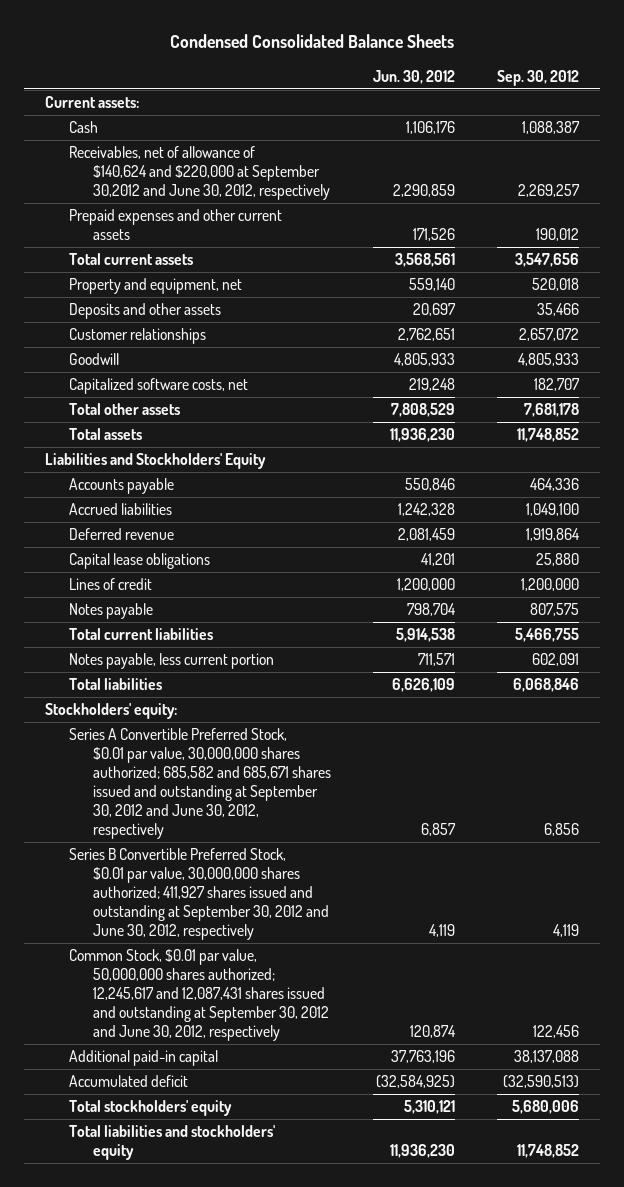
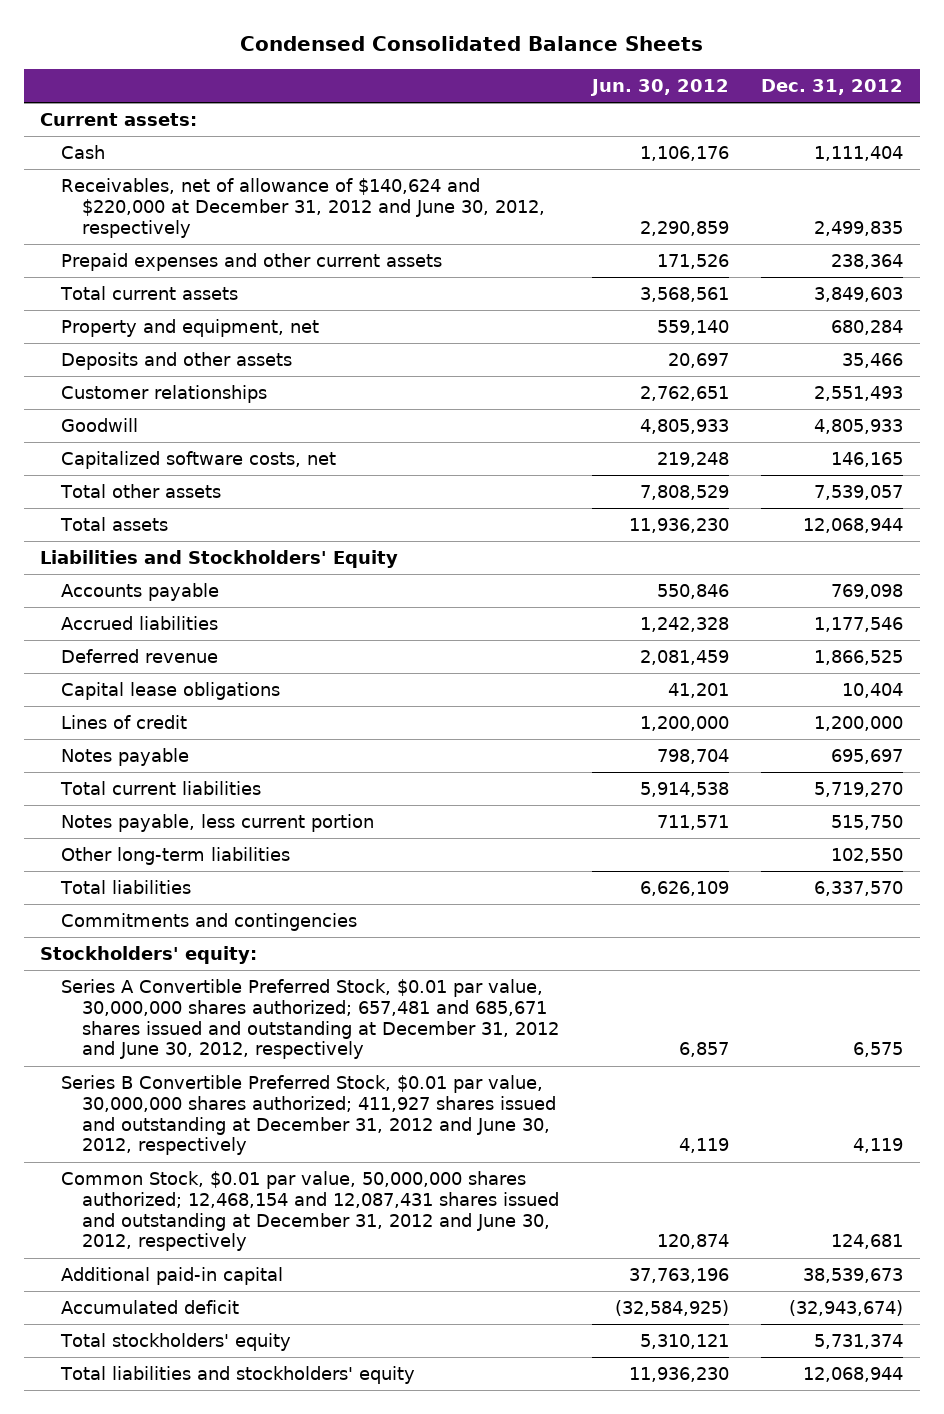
[496,69,579,86] Sep. 30, 2012 -> none
none -> [761,78,904,95] Dec. 31, 2012
[68,146,330,201] Receivables, net of allowance of $140,624 and $220,000 at September 30,2012 and June 30, 2012, respectively -> [61,177,546,238] Receivables, net of allowance of $140,624 and $220,000 at December 31, 2012 and June 30, 2012, respectively
none -> [61,846,291,865] Other long-term liabilities
none -> [61,912,358,931] Commitments and contingencies
[68,728,331,840] Series A Convertible Preferred Stock, $0.01 par value, 30,000,000 shares authorized; 685,582 and 685,671 shares issued and outstanding at September 30, 2012 and June 30, 2012, respectively -> [61,978,560,1060] Series A Convertible Preferred Stock, $0.01 par value, 30,000,000 shares authorized; 657,481 and 685,671 shares issued and outstanding at December 31, 2012 and June 30, 2012, respectively
[68,848,329,941] Series B Convertible Preferred Stock, $0.01 par value, 30,000,000 shares authorized; 411,927 shares issued and outstanding at September 30, 2012 and June 30, 2012, respectively -> [61,1074,557,1156] Series B Convertible Preferred Stock, $0.01 par value, 30,000,000 shares authorized; 411,927 shares issued and outstanding at December 31, 2012 and June 30, 2012, respectively
[68,949,329,1042] Common Stock, $0.01 par value, 50,000,000 shares authorized; 12,245,617 and 12,087,431 shares issued and outstanding at September 30, 2012 and June 30, 2012, respectively -> [61,1170,560,1252] Common Stock, $0.01 par value, 50,000,000 shares authorized; 12,468,154 and 12,087,431 shares issued and outstanding at December 31, 2012 and June 30, 2012, respectively

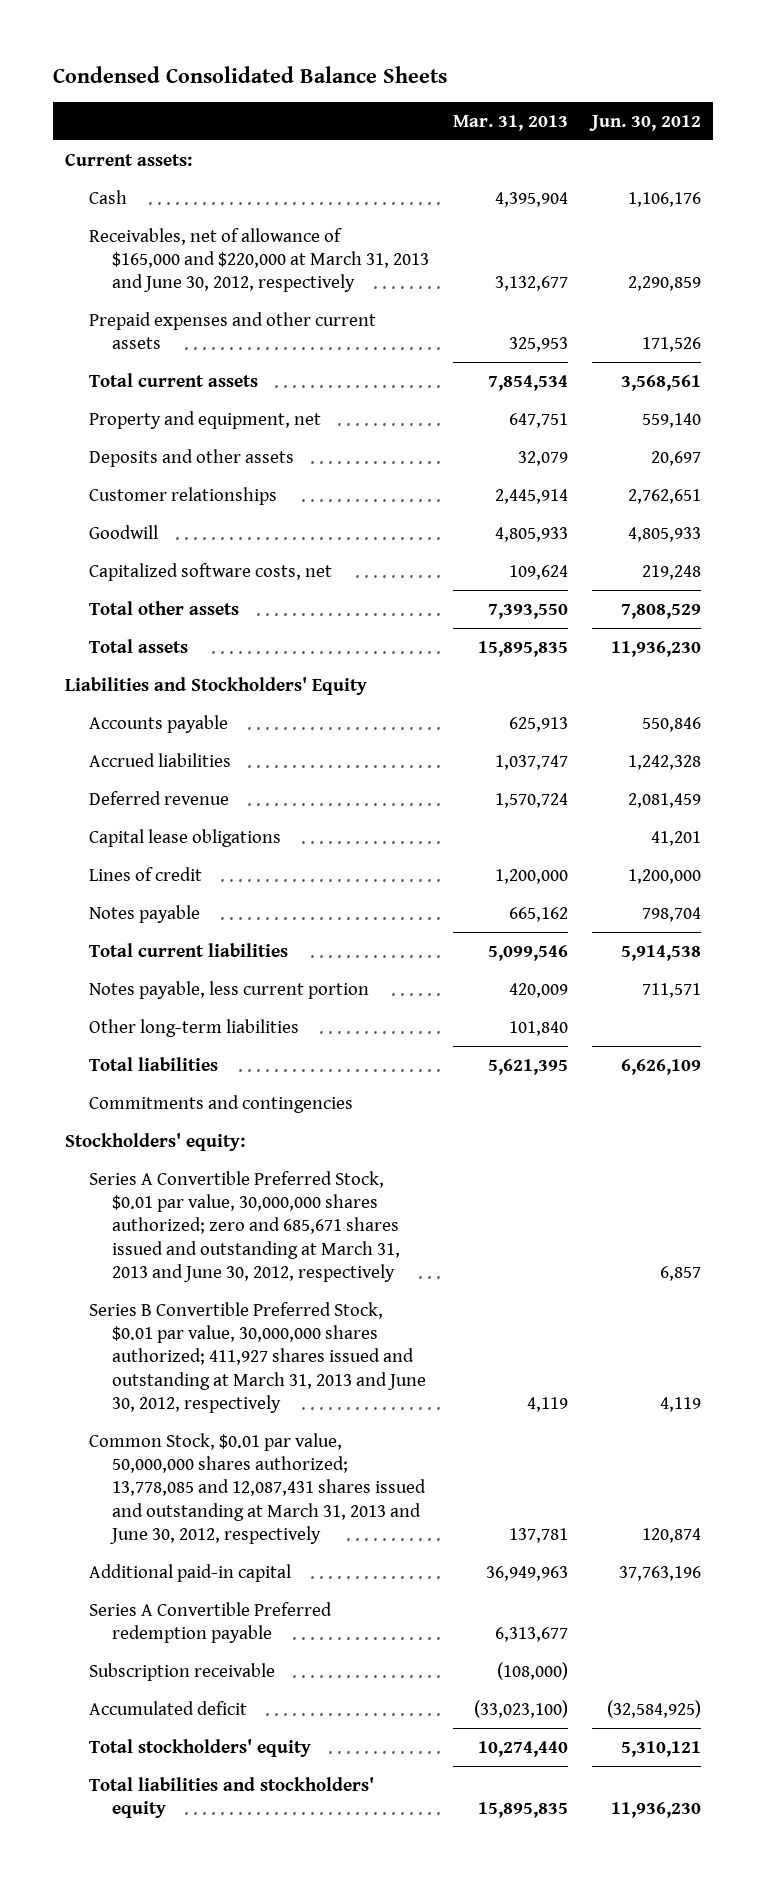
[761,78,904,95] Dec. 31, 2012 -> none
none -> [453,115,569,132] Mar. 31, 2013
[61,177,546,238] Receivables, net of allowance of $140,624 and $220,000 at December 31, 2012 and June 30, 2012, respectively -> [88,227,430,293] Receivables, net of allowance of $165,000 and $220,000 at March 31, 2013 and June 30, 2012, respectively
[61,978,560,1060] Series A Convertible Preferred Stock, $0.01 par value, 30,000,000 shares authorized; 657,481 and 685,671 shares issued and outstanding at December 31, 2012 and June 30, 2012, respectively -> [88,1170,401,1282] Series A Convertible Preferred Stock, $0.01 par value, 30,000,000 shares authorized; zero and 685,671 shares issued and outstanding at March 31, 2013 and June 30, 2012, respectively
[61,1074,557,1156] Series B Convertible Preferred Stock, $0.01 par value, 30,000,000 shares authorized; 411,927 shares issued and outstanding at December 31, 2012 and June 30, 2012, respectively -> [88,1301,427,1413] Series B Convertible Preferred Stock, $0.01 par value, 30,000,000 shares authorized; 411,927 shares issued and outstanding at March 31, 2013 and June 30, 2012, respectively
[61,1170,560,1252] Common Stock, $0.01 par value, 50,000,000 shares authorized; 12,468,154 and 12,087,431 shares issued and outstanding at December 31, 2012 and June 30, 2012, respectively -> [88,1432,427,1544] Common Stock, $0.01 par value, 50,000,000 shares authorized; 13,778,085 and 12,087,431 shares issued and outstanding at March 31, 2013 and June 30, 2012, respectively
none -> [88,1601,332,1644] Series A Convertible Preferred redemption payable
none -> [88,1662,275,1681] Subscription receivable

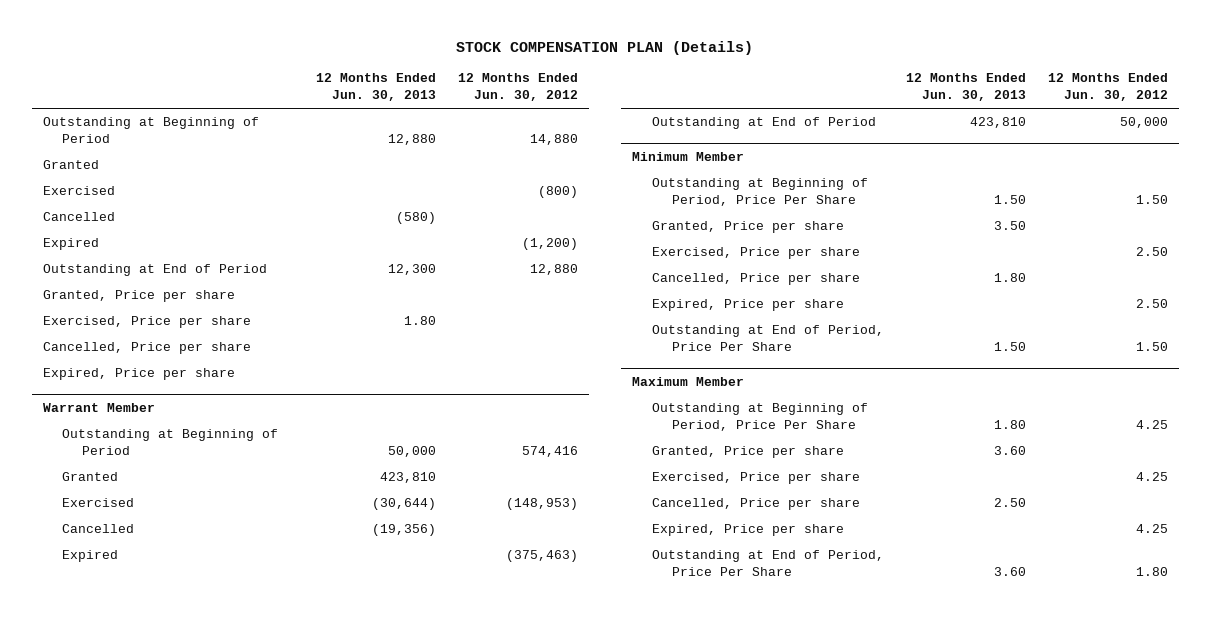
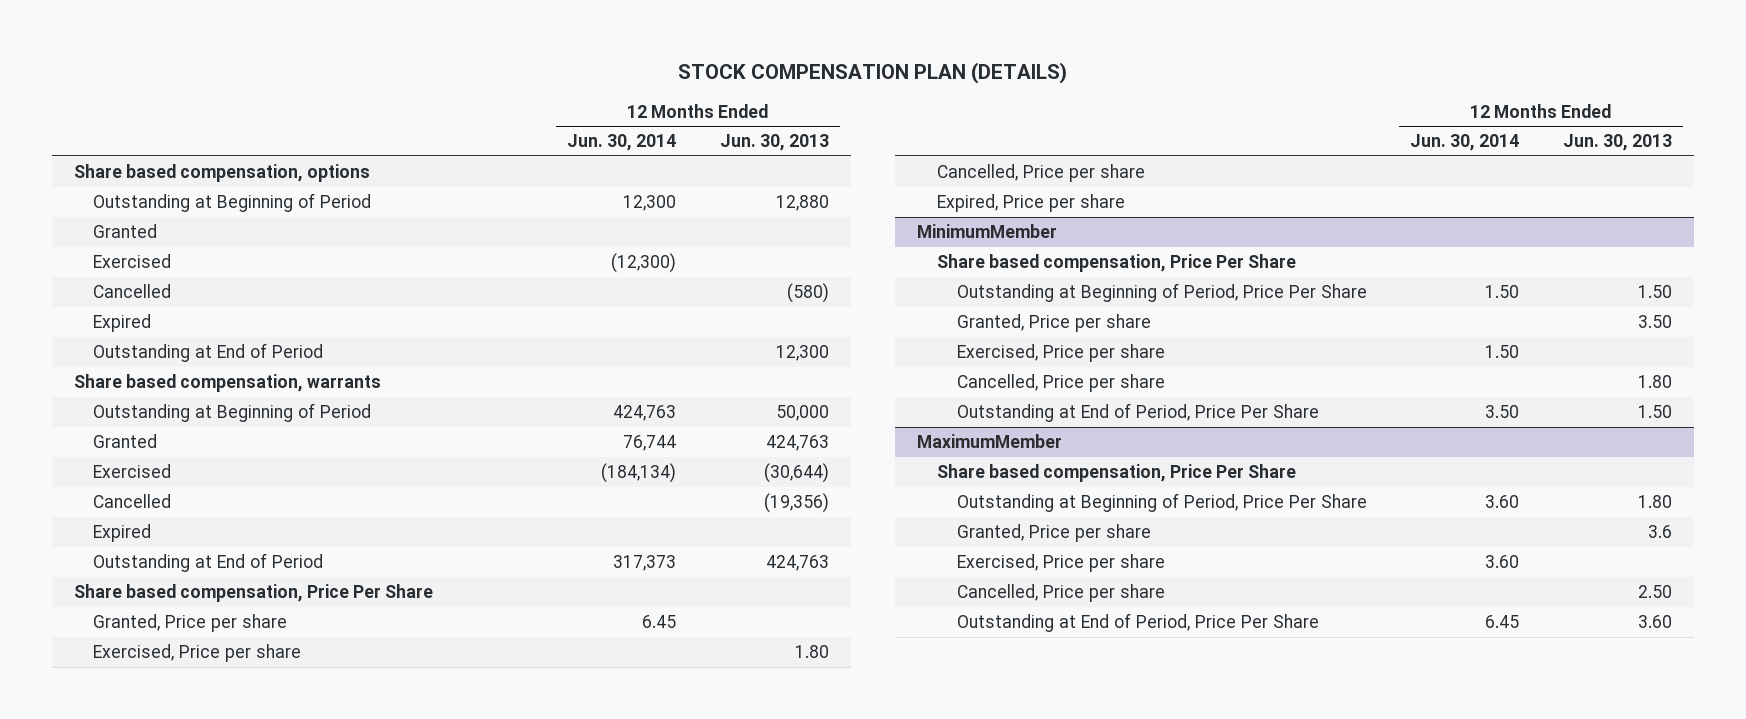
[456,40,754,55] STOCK COMPENSATION PLAN (Details) -> [677,62,1067,85] STOCK COMPENSATION PLAN (DETAILS)
[457,73,578,102] 12 Months Ended Jun. 30, 2012 -> none
none -> [567,134,677,152] Jun. 30, 2014
none -> [73,164,370,183] Share based compensation, options
[42,402,155,412] Warrant Member -> none
none -> [73,374,381,393] Share based compensation, warrants
[380,472,437,484] 423,810 -> [765,435,829,452] 424,763
[632,151,745,161] Minimum Member -> none
[969,117,1026,129] 423,810 -> [765,555,829,572] 424,763
none -> [73,584,433,603] Share based compensation, Price Per Share
[42,290,235,303] Granted, Price per share -> [93,614,288,633] Granted, Price per share
[42,316,251,329] Exercised, Price per share -> [93,644,302,663] Exercised, Price per share
[42,342,251,355] Cancelled, Price per share -> [936,164,1145,183] Cancelled, Price per share
[42,368,235,381] Expired, Price per share -> [936,194,1125,213] Expired, Price per share
none -> [916,224,1057,239] MinimumMember
none -> [936,254,1296,273] Share based compensation, Price Per Share
[652,299,845,312] Expired, Price per share -> none
[632,376,745,386] Maximum Member -> none
none -> [916,434,1062,449] MaximumMember
none -> [936,464,1296,483] Share based compensation, Price Per Share
[993,446,1026,456] 3.60 -> [1648,525,1673,539] 3.6
[652,524,845,537] Expired, Price per share -> none

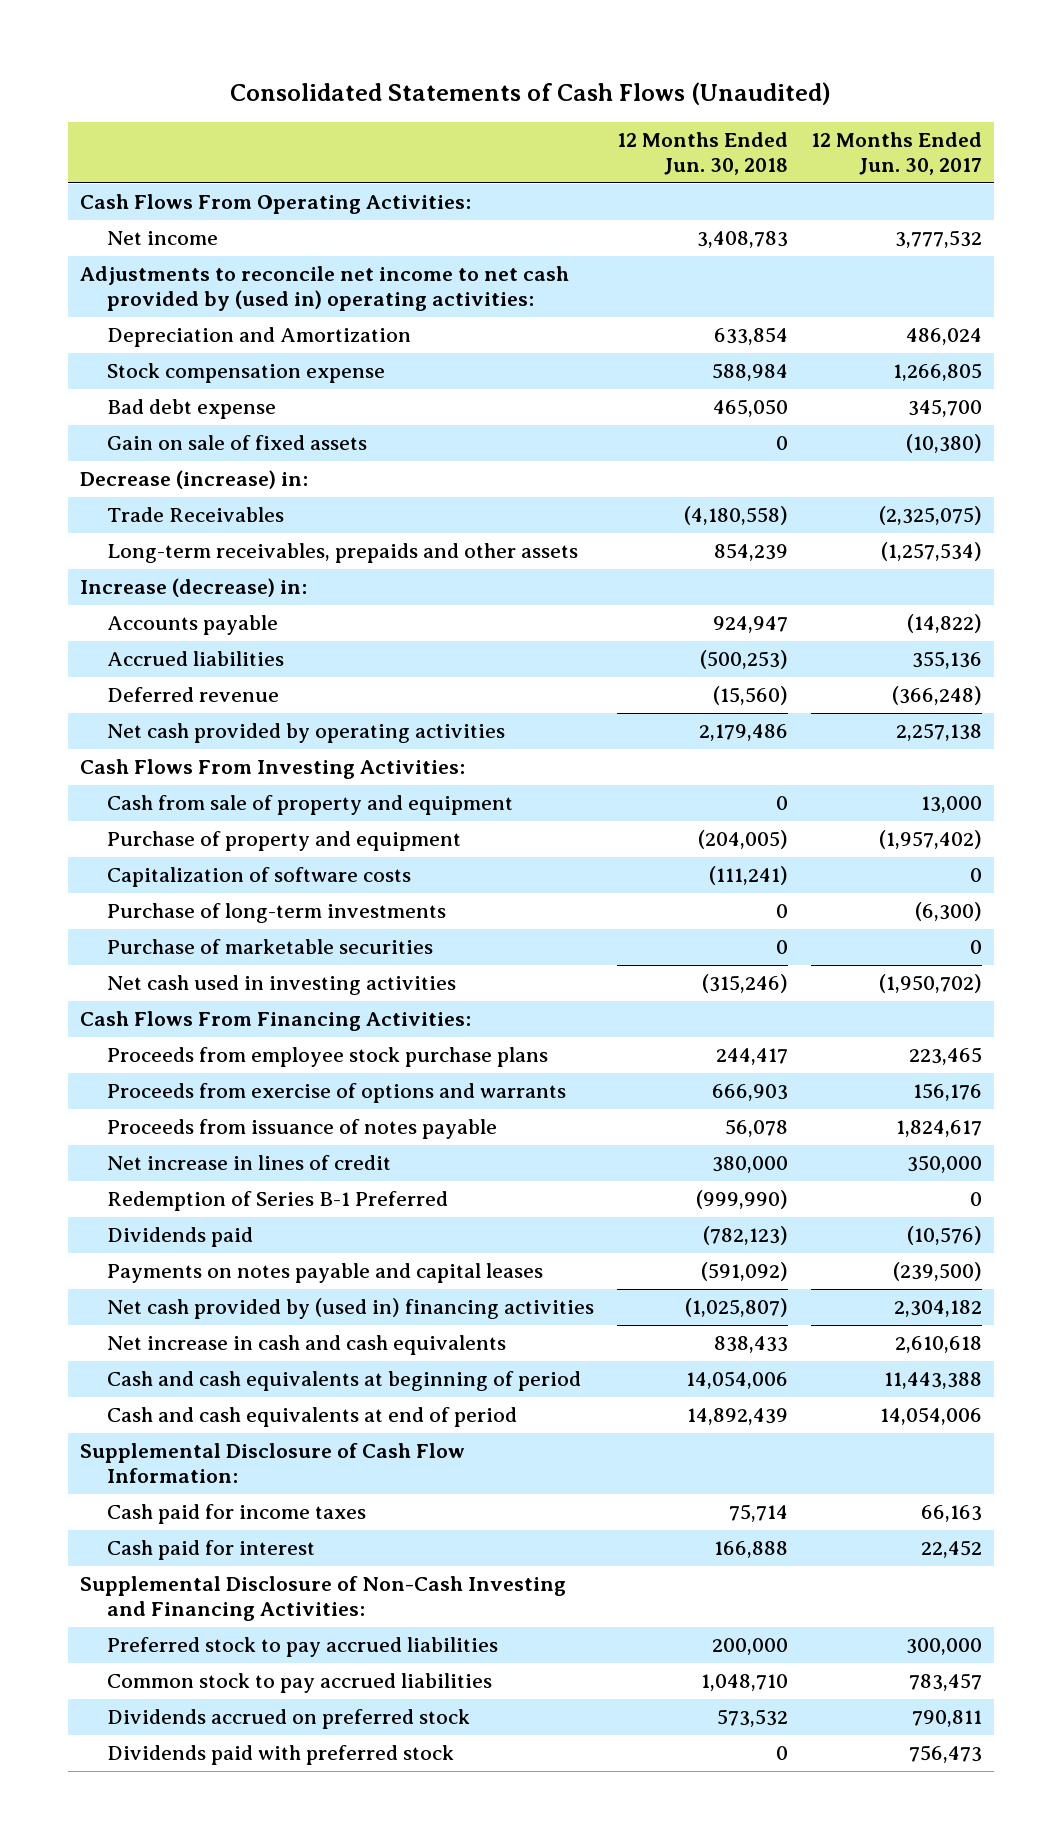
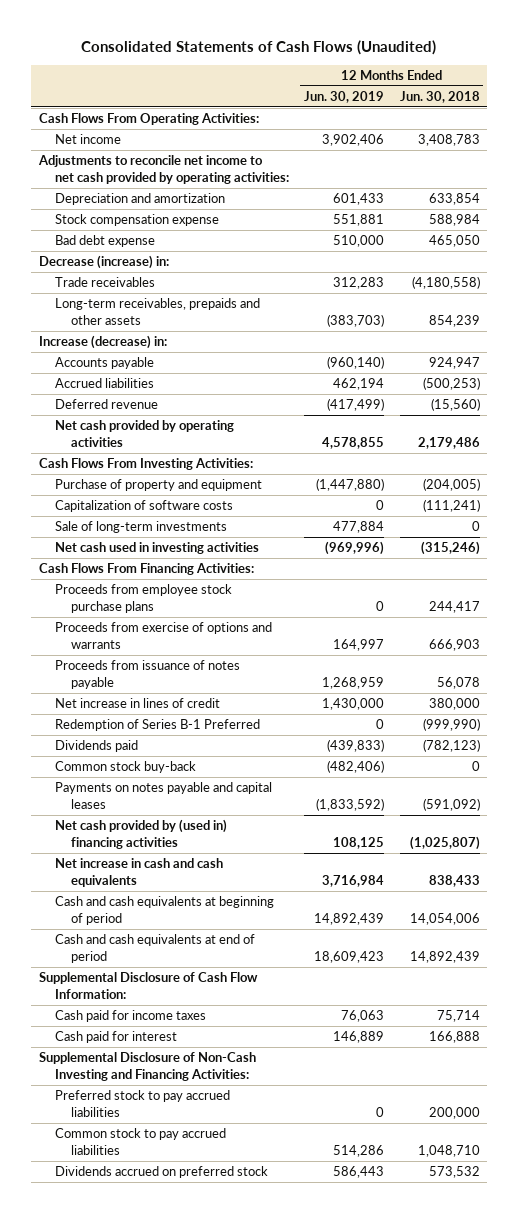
[811,132,983,176] 12 Months Ended Jun. 30, 2017 -> none
none -> [304,91,385,104] Jun. 30, 2019
[79,266,569,311] Adjustments to reconcile net income to net cash provided by (used in) operating activities: -> [38,155,289,185] Adjustments to reconcile net income to net cash provided by operating activities:
[107,327,412,348] Depreciation and Amortization -> [54,193,225,206] Depreciation and amortization
[107,435,368,451] Gain on sale of fixed assets -> none
[107,507,285,523] Trade Receivables -> [54,277,155,288] Trade receivables
[107,795,514,816] Cash from sale of property and equipment -> none
[107,939,434,955] Purchase of marketable securities -> none
[107,903,447,924] Purchase of long-term investments -> [54,521,227,534] Sale of long-term investments
none -> [54,761,196,774] Common stock buy-back
[107,1745,455,1766] Dividends paid with preferred stock -> none

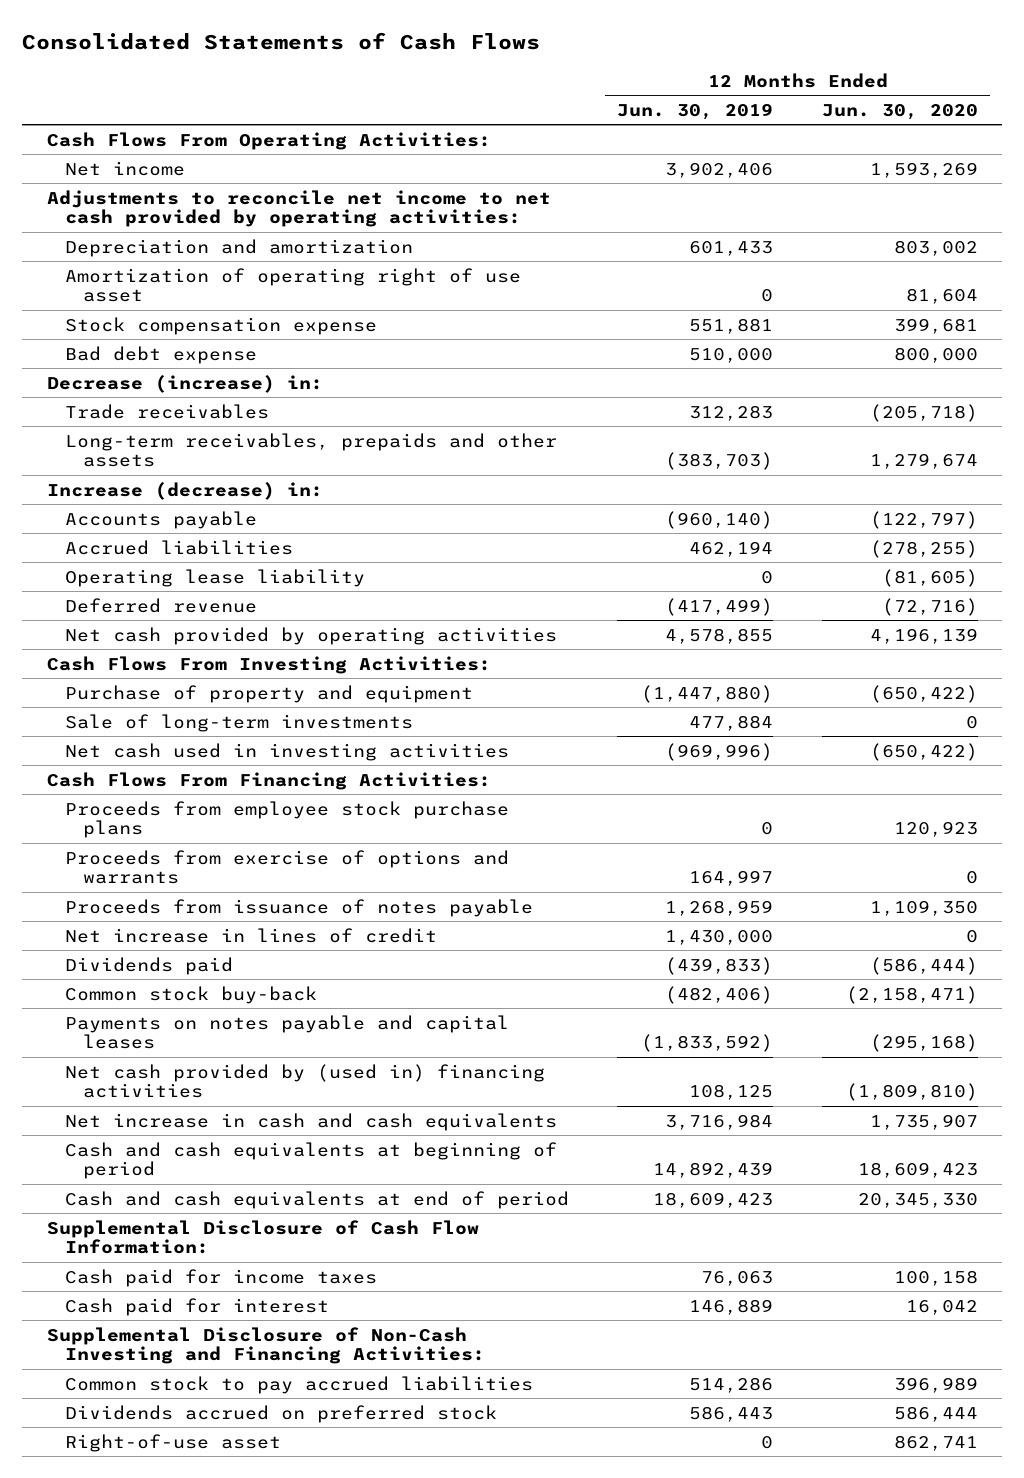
[81,39,437,55] Consolidated Statements of Cash Flows (Unaudited) -> [22,32,541,51] Consolidated Statements of Cash Flows
[399,91,480,104] Jun. 30, 2018 -> none
none -> [821,103,978,120] Jun. 30, 2020
none -> [64,267,521,303] Amortization of operating right of use asset
none -> [64,568,365,587] Operating lease liability
[54,500,233,513] Capitalization of software costs -> none
[54,719,260,732] Redemption of Series B-1 Preferred -> none
[54,1090,230,1118] Preferred stock to pay accrued liabilities -> none
none -> [64,1433,281,1452] Right-of-use asset

